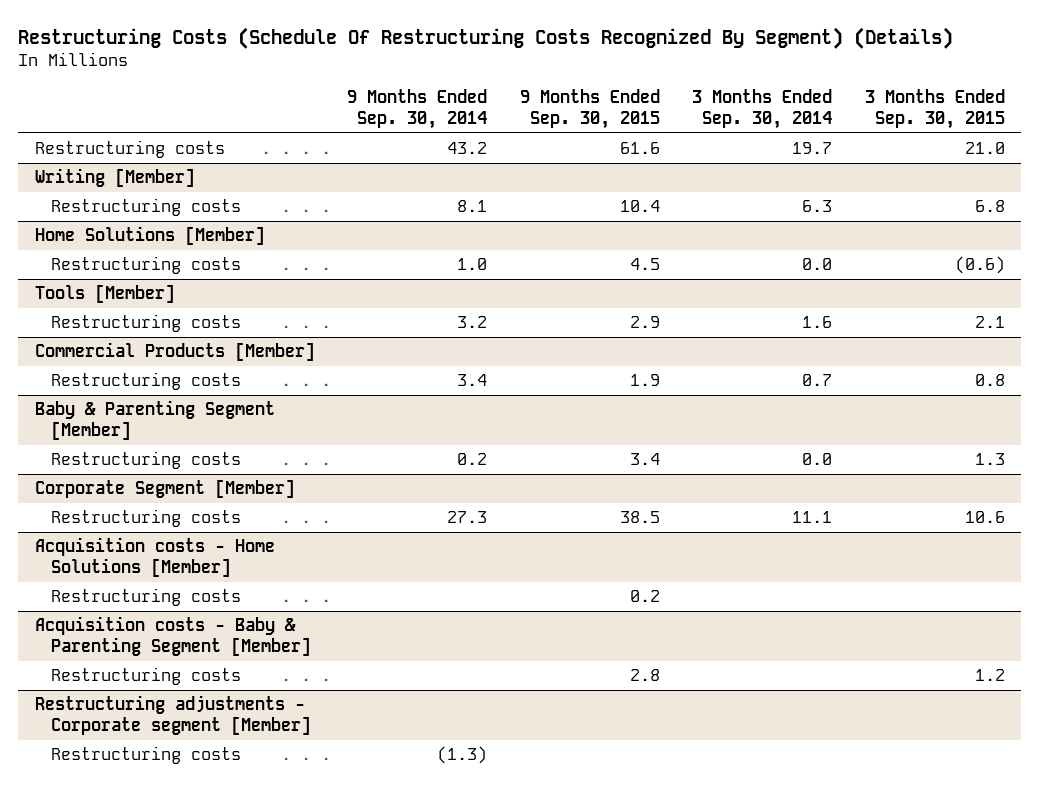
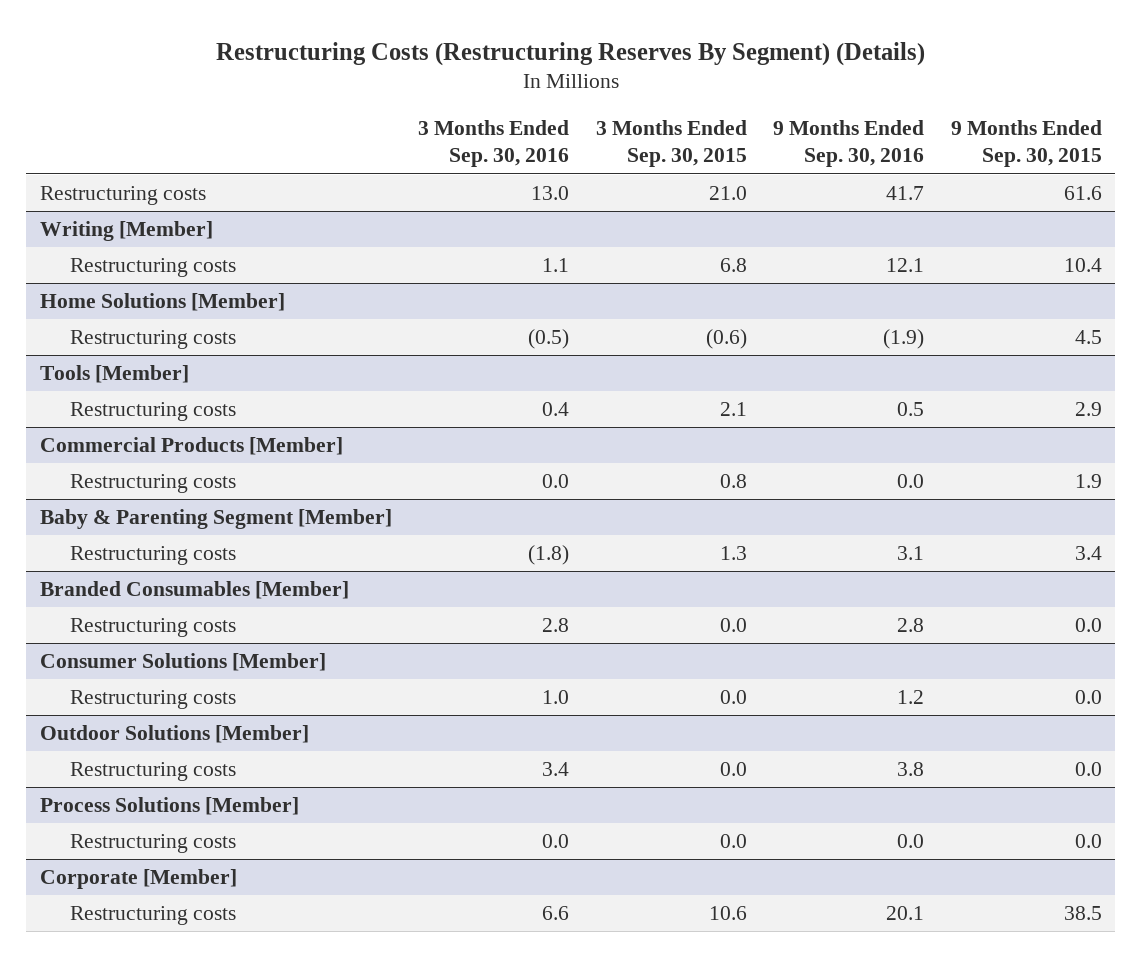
[18,27,954,50] Restructuring Costs (Schedule Of Restructuring Costs Recognized By Segment) (Details) -> [215,41,925,66] Restructuring Costs (Restructuring Reserves By Segment) (Details)
[347,88,488,129] 9 Months Ended Sep. 30, 2014 -> none
[692,88,833,129] 3 Months Ended Sep. 30, 2014 -> none
none -> [418,119,570,168] 3 Months Ended Sep. 30, 2016
none -> [773,119,925,168] 9 Months Ended Sep. 30, 2016
none -> [39,581,349,600] Branded Consumables [Member]
none -> [70,618,237,638] Restructuring costs
none -> [39,653,326,672] Consumer Solutions [Member]
none -> [70,690,237,710] Restructuring costs
none -> [39,725,309,744] Outdoor Solutions [Member]
none -> [70,762,237,782] Restructuring costs
none -> [39,797,299,816] Process Solutions [Member]
none -> [70,834,237,854] Restructuring costs
[34,479,295,499] Corporate Segment [Member] -> [39,869,237,890] Corporate [Member]
[34,537,275,578] Acquisition costs - Home Solutions [Member] -> none
[50,588,241,607] Restructuring costs -> none
[34,616,311,657] Acquisition costs - Baby & Parenting Segment [Member] -> none
[50,667,241,686] Restructuring costs -> none
[34,695,311,736] Restructuring adjustments - Corporate segment [Member] -> none
[50,746,241,765] Restructuring costs -> none

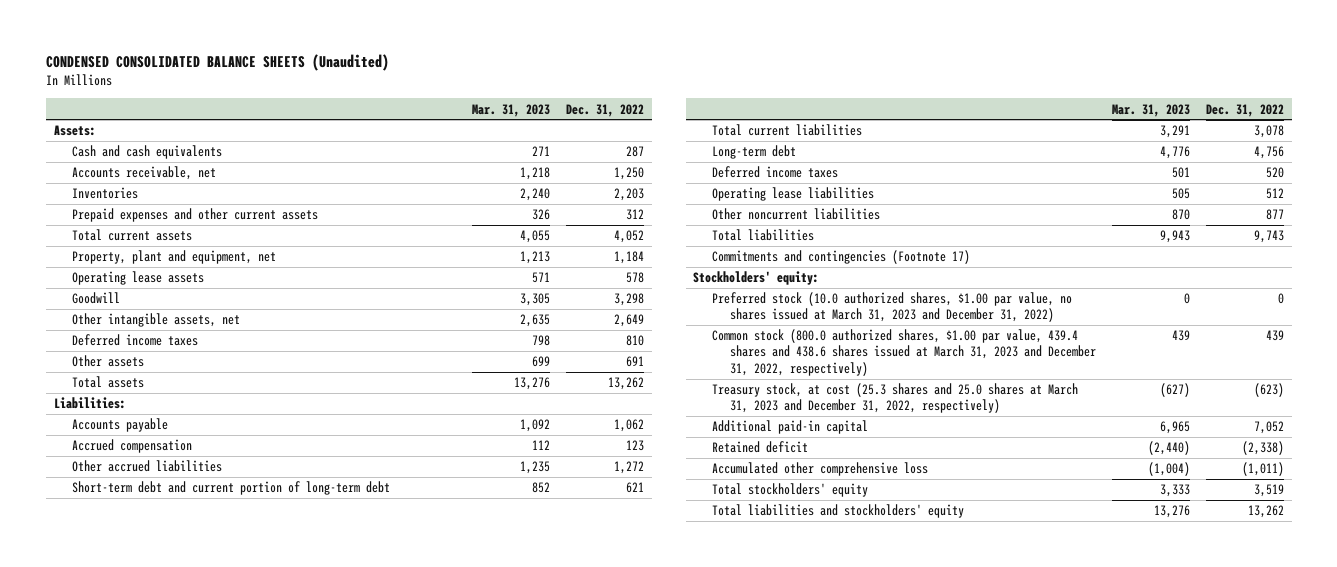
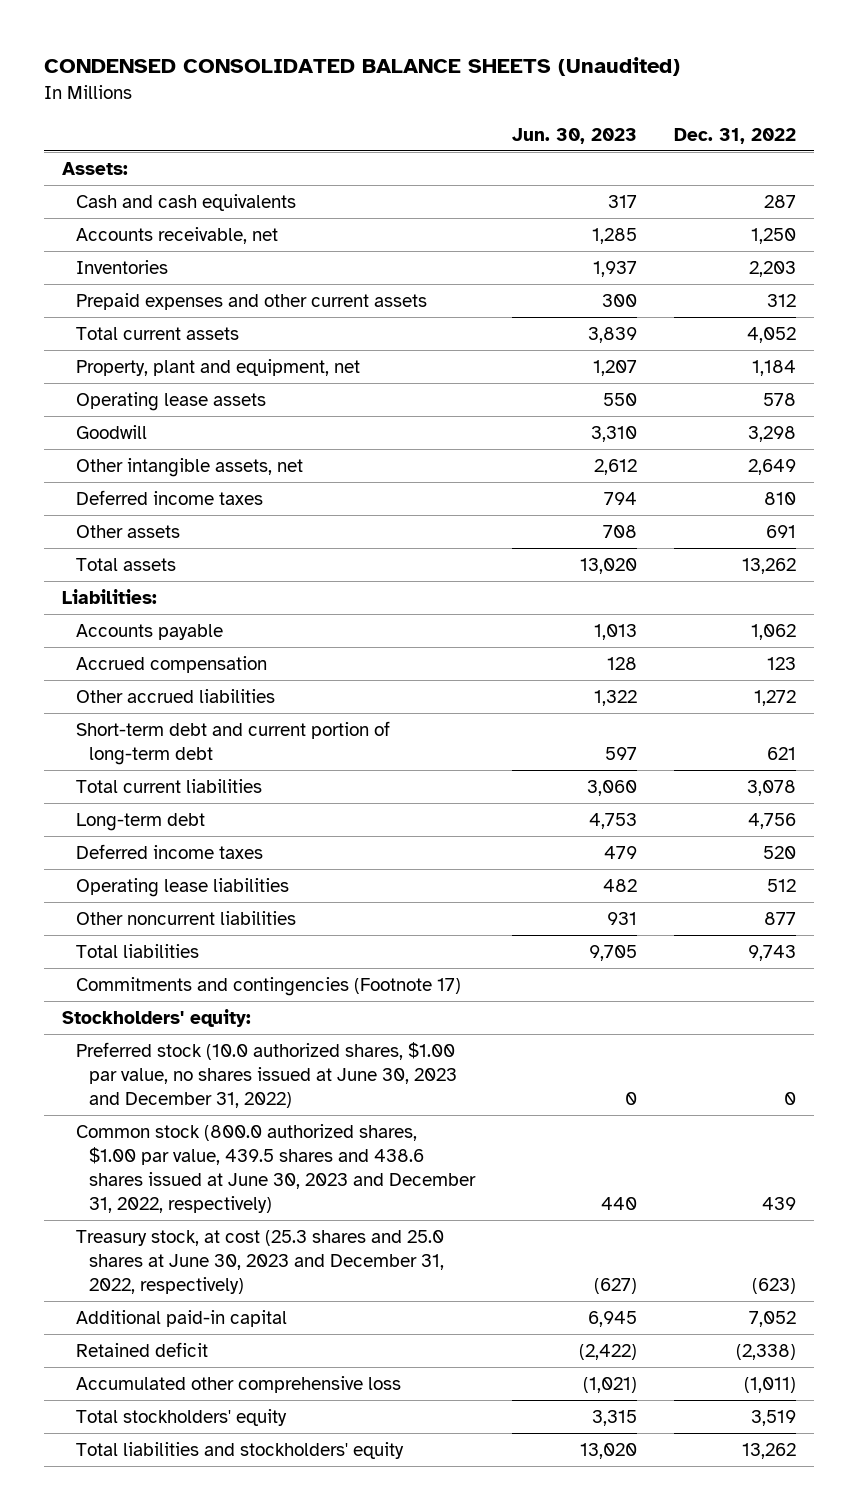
[472,103,551,117] Mar. 31, 2023 -> none
none -> [511,127,637,144] Jun. 30, 2023
[711,292,1072,323] Preferred stock (10.0 authorized shares, $1.00 par value, no shares issued at March 31, 2023 and December 31, 2022) -> [75,1042,458,1108] Preferred stock (10.0 authorized shares, $1.00 par value, no shares issued at June 30, 2023 and December 31, 2022)
[711,329,1097,376] Common stock (800.0 authorized shares, $1.00 par value, 439.4 shares and 438.6 shares issued at March 31, 2023 and December 31, 2022, respectively) -> [75,1124,477,1213] Common stock (800.0 authorized shares, $1.00 par value, 439.5 shares and 438.6 shares issued at June 30, 2023 and December 31, 2022, respectively)
[711,383,1078,414] Treasury stock, at cost (25.3 shares and 25.0 shares at March 31, 2023 and December 31, 2022, respectively) -> [75,1230,445,1294] Treasury stock, at cost (25.3 shares and 25.0 shares at June 30, 2023 and December 31, 2022, respectively)

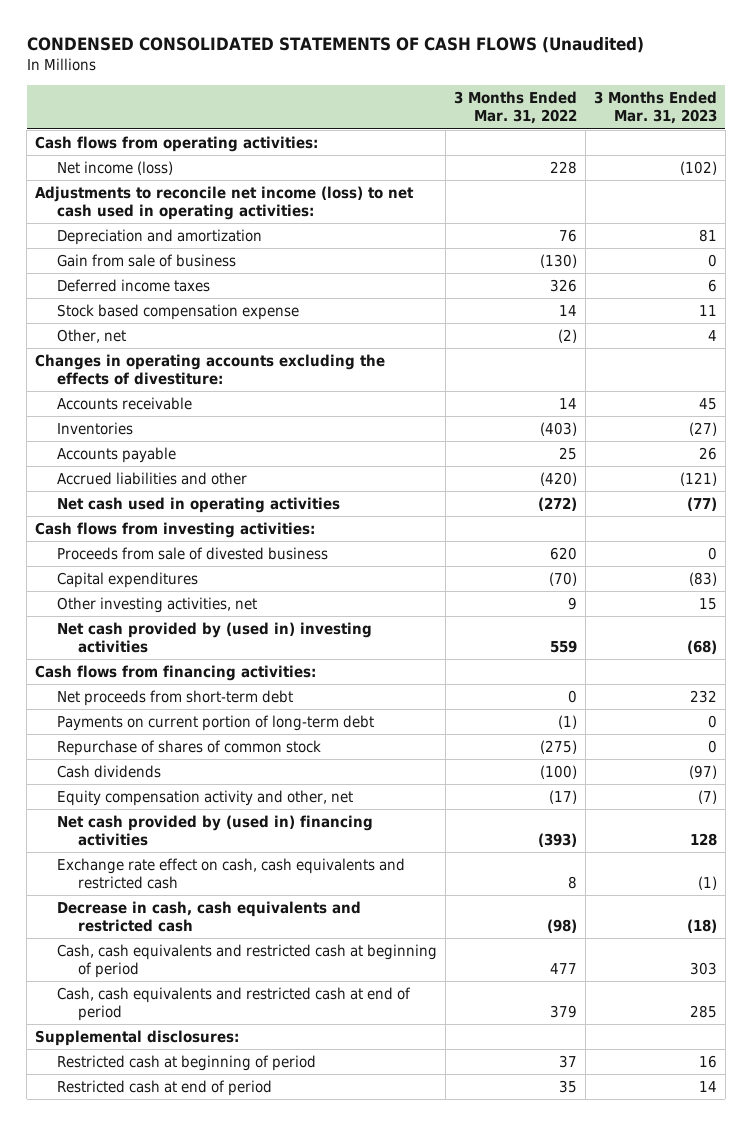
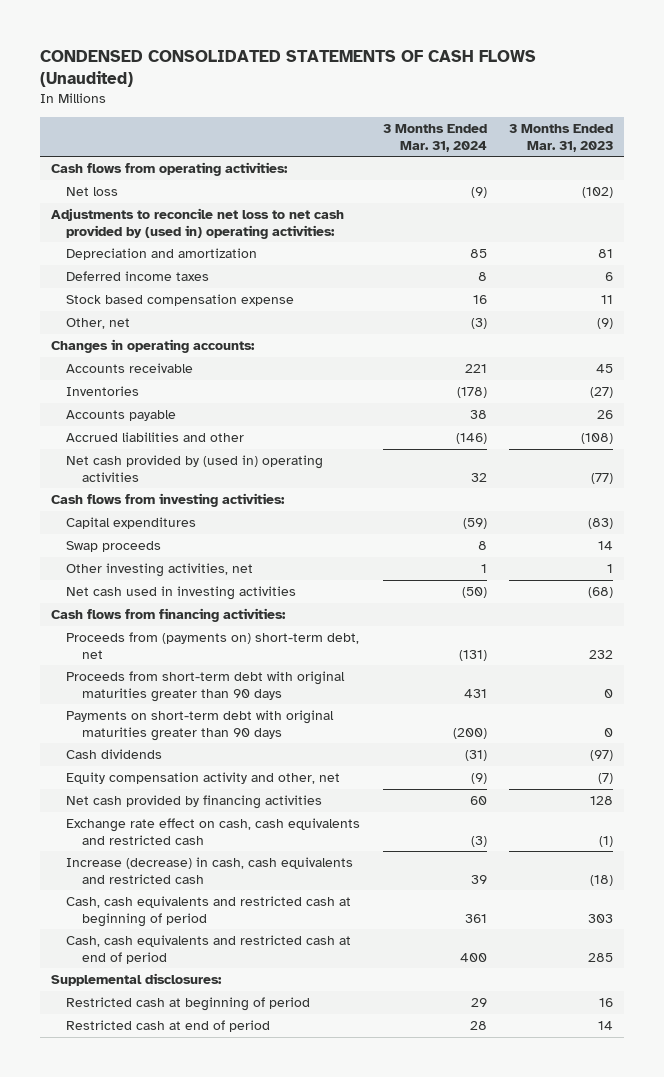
[453,91,577,125] 3 Months Ended Mar. 31, 2022 -> none
none -> [382,124,487,152] 3 Months Ended Mar. 31, 2024
[56,161,173,176] Net income (loss) -> [66,187,119,197] Net loss
[35,186,415,221] Adjustments to reconcile net income (loss) to net cash used in operating activities: -> [50,208,344,239] Adjustments to reconcile net loss to net cash provided by (used in) operating activities:
[56,254,236,268] Gain from sale of business -> none
[707,330,717,342] 4 -> [596,318,613,330] (9)
[35,354,386,386] Changes in operating accounts excluding the effects of divestiture: -> [50,339,255,354] Changes in operating accounts:
[679,472,717,487] (121) -> [580,433,613,445] (108)
[56,497,340,514] Net cash used in operating activities -> [66,455,324,482] Net cash provided by (used in) operating activities
[56,547,328,561] Proceeds from sale of divested business -> none
none -> [66,541,162,553] Swap proceeds
[698,598,717,611] 15 -> [606,564,613,574] 1
[56,622,372,654] Net cash provided by (used in) investing activities -> [66,586,297,601] Net cash used in investing activities
[56,715,374,732] Payments on current portion of long-term debt -> none
[56,740,321,757] Repurchase of shares of common stock -> none
[56,690,293,707] Net proceeds from short-term debt -> [66,632,360,659] Proceeds from (payments on) short-term debt, net
none -> [66,671,346,702] Proceeds from short-term debt with original maturities greater than 90 days
none -> [66,710,335,741] Payments on short-term debt with original maturities greater than 90 days
[56,815,373,847] Net cash provided by (used in) financing activities -> [66,795,323,810] Net cash provided by financing activities
[56,901,361,933] Decrease in cash, cash equivalents and restricted cash -> [66,857,354,884] Increase (decrease) in cash, cash equivalents and restricted cash

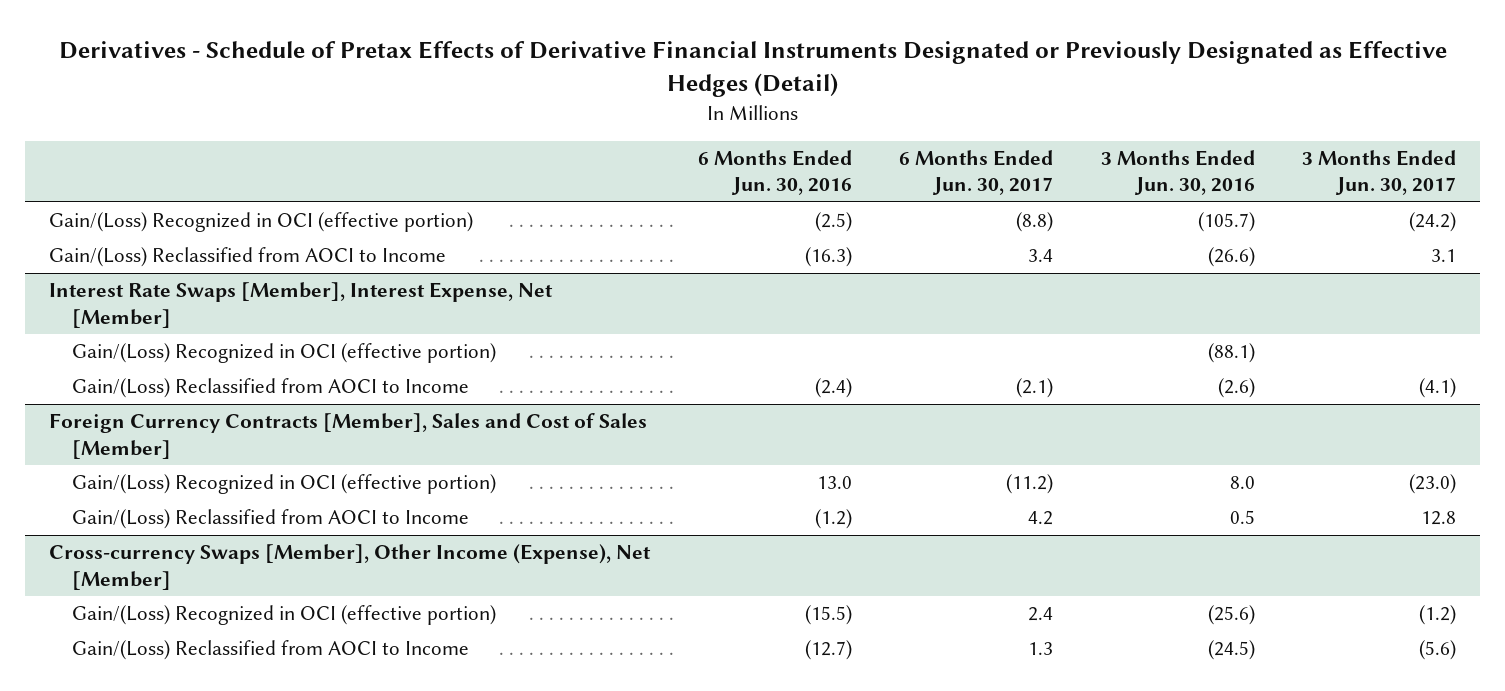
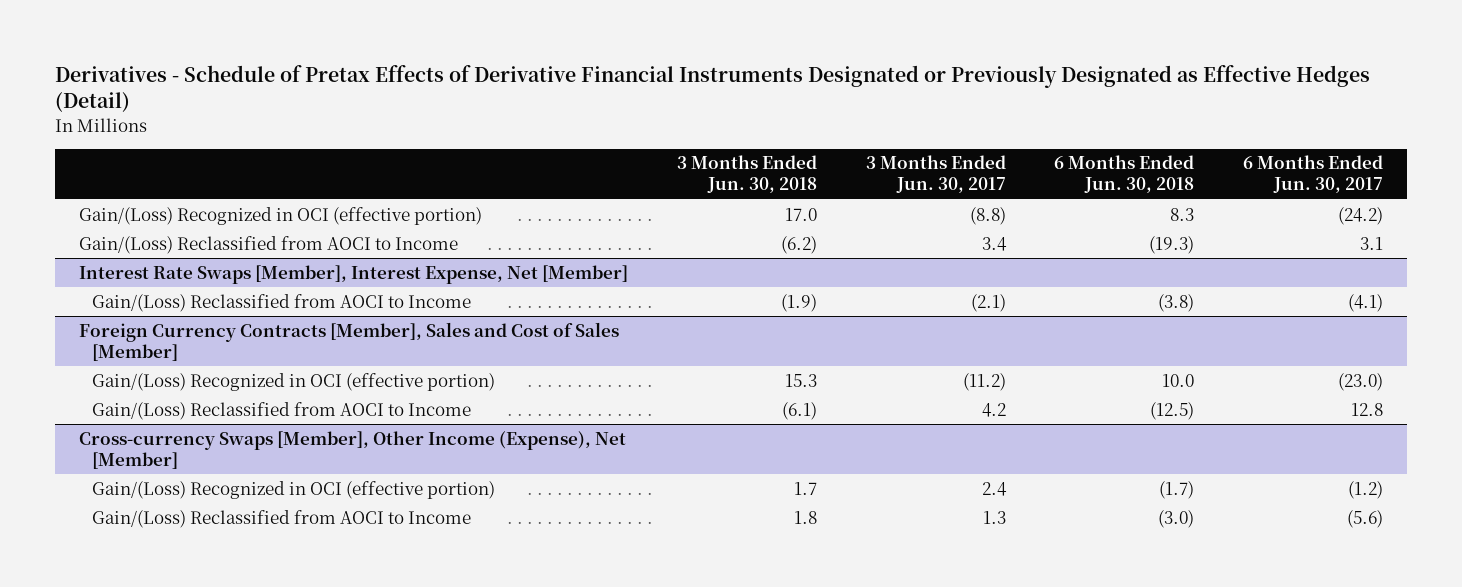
[697,150,852,196] 6 Months Ended Jun. 30, 2016 -> none
[1100,150,1255,196] 3 Months Ended Jun. 30, 2016 -> none
none -> [677,155,818,194] 3 Months Ended Jun. 30, 2018
none -> [1054,155,1195,194] 6 Months Ended Jun. 30, 2018
[1016,212,1054,233] (8.8) -> [1337,206,1383,225] (24.2)
[1409,212,1457,233] (24.2) -> [969,206,1006,225] (8.8)
[1028,249,1054,263] 3.4 -> [1359,236,1383,250] 3.1
[1431,249,1457,263] 3.1 -> [981,236,1007,251] 3.4
[72,343,497,364] Gain/(Loss) Recognized in OCI (effective portion) -> none
[1016,378,1054,399] (2.1) -> [1347,293,1383,312] (4.1)
[1419,378,1457,399] (4.1) -> [970,293,1006,312] (2.1)
[1006,474,1054,495] (11.2) -> [1337,372,1383,391] (23.0)
[1409,474,1457,495] (23.0) -> [962,372,1006,391] (11.2)
[1028,511,1054,526] 4.2 -> [1350,402,1383,416] 12.8
[1421,511,1457,526] 12.8 -> [981,402,1006,417] 4.2
[1028,607,1054,622] 2.4 -> [1347,480,1383,499] (1.2)
[1419,605,1457,626] (1.2) -> [981,481,1007,496] 2.4
[1028,642,1054,656] 1.3 -> [1346,509,1383,528] (5.6)
[1419,640,1457,661] (5.6) -> [982,510,1006,524] 1.3

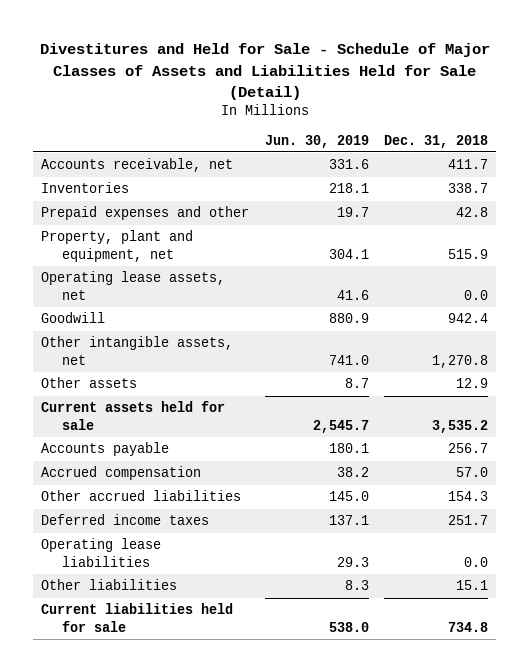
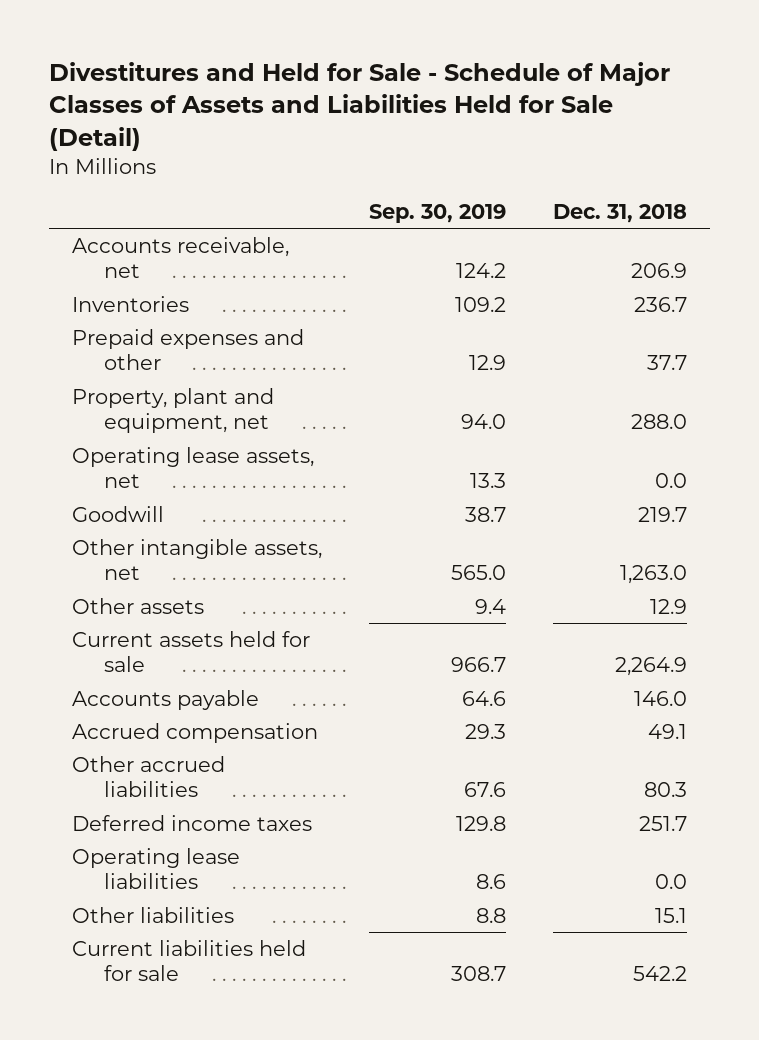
[264,134,369,148] Jun. 30, 2019 -> none
none -> [369,203,507,223] Sep. 30, 2019
[448,159,489,170] 411.7 -> [630,263,687,279] 206.9
[448,183,489,194] 338.7 -> [633,296,687,312] 236.7
[456,207,489,218] 42.8 -> [646,355,687,371] 37.7
[448,248,489,259] 515.9 -> [630,414,687,430] 288.0
[448,313,489,324] 942.4 -> [637,506,687,522] 219.7
[432,354,489,368] 1,270.8 -> [619,565,687,585] 1,263.0
[432,419,489,433] 3,535.2 -> [614,657,687,677] 2,264.9
[448,443,489,454] 256.7 -> [633,690,687,706] 146.0
[456,467,489,478] 57.0 -> [647,723,687,739] 49.1
[448,491,489,502] 154.3 -> [643,782,687,798] 80.3
[448,621,489,632] 734.8 -> [632,966,687,982] 542.2

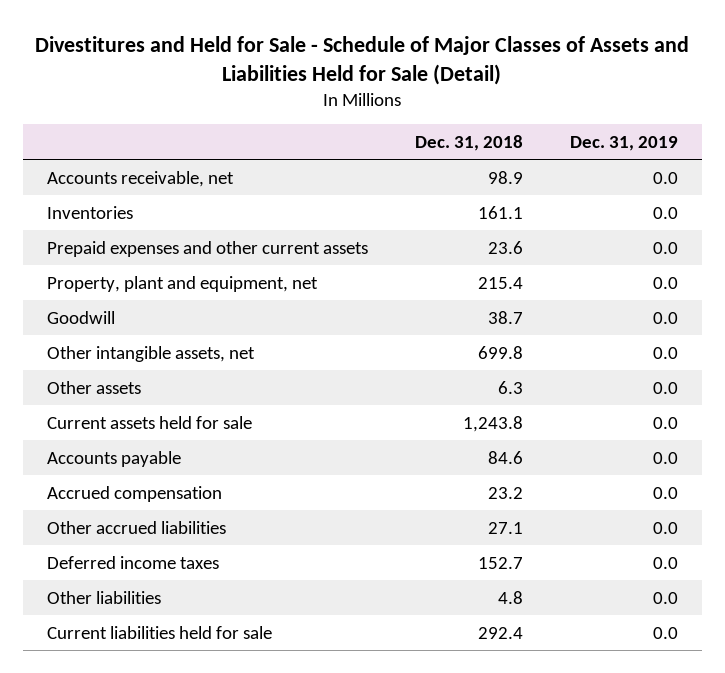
[369,203,507,223] Sep. 30, 2019 -> none
none -> [570,136,679,152] Dec. 31, 2019
[72,446,315,489] Operating lease assets, net -> none
[72,847,241,890] Operating lease liabilities -> none
[630,263,687,279] 206.9 -> [487,170,523,184] 98.9
[633,296,687,312] 236.7 -> [477,205,523,219] 161.1
[72,328,305,371] Prepaid expenses and other -> [46,240,368,257] Prepaid expenses and other current assets
[646,355,687,371] 37.7 -> [487,240,523,254] 23.6
[630,414,687,430] 288.0 -> [477,276,523,289] 215.4
[637,506,687,522] 219.7 -> [487,310,523,324] 38.7
[619,565,687,585] 1,263.0 -> [477,345,523,359] 699.8
[649,598,687,614] 12.9 -> [497,380,523,394] 6.3
[614,657,687,677] 2,264.9 -> [462,415,523,432] 1,243.8
[633,690,687,706] 146.0 -> [487,450,523,464] 84.6
[647,723,687,739] 49.1 -> [487,486,523,499] 23.2
[643,782,687,798] 80.3 -> [487,521,523,534] 27.1
[638,815,687,831] 251.7 -> [477,556,523,569] 152.7
[654,907,687,923] 15.1 -> [497,590,523,604] 4.8
[632,966,687,982] 542.2 -> [477,626,523,639] 292.4

